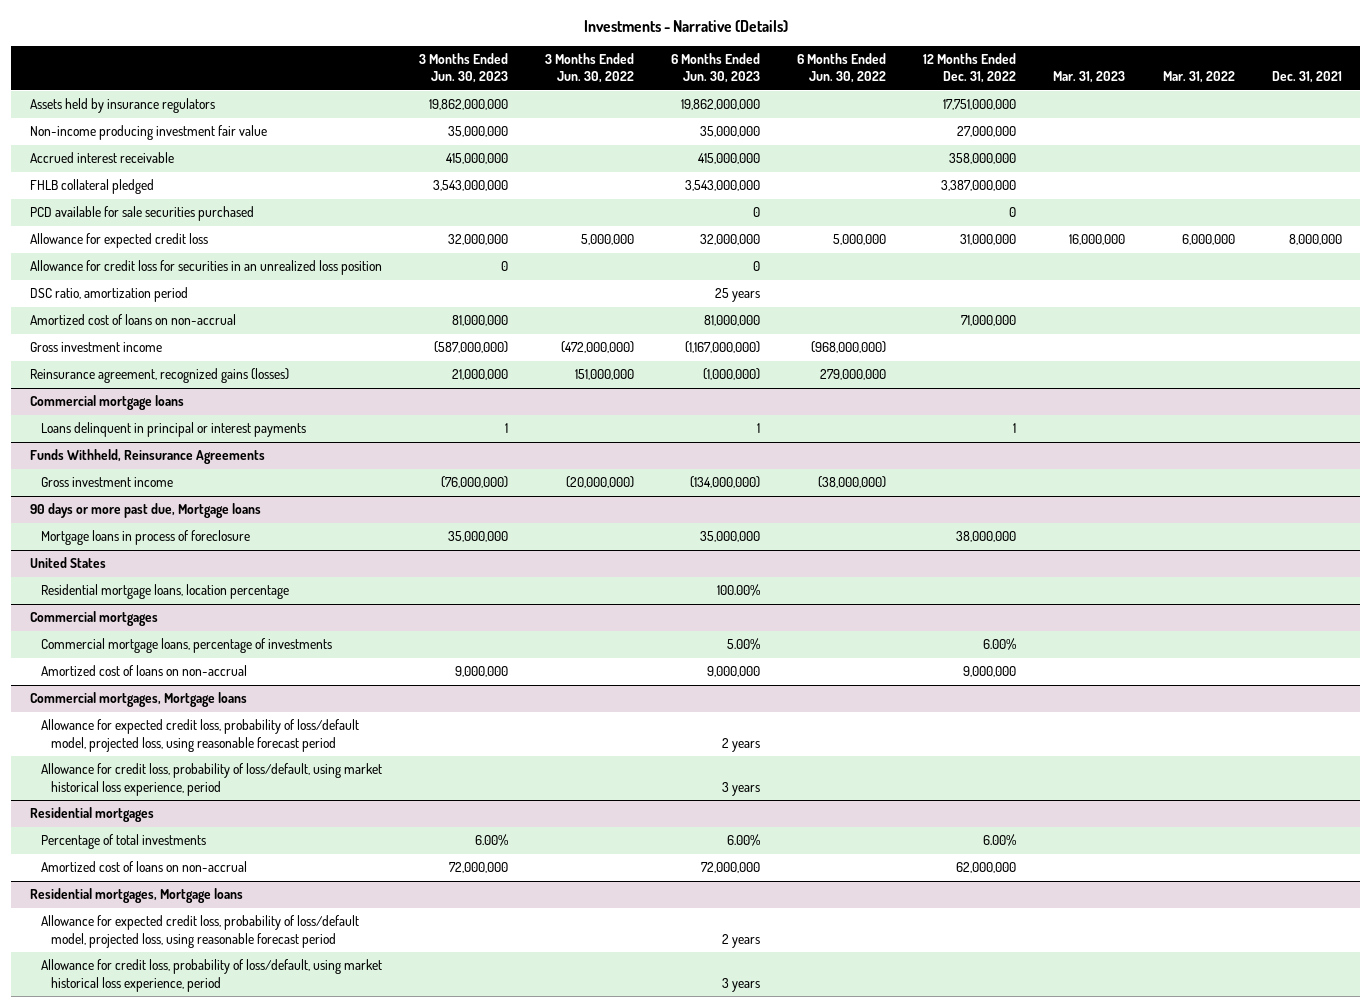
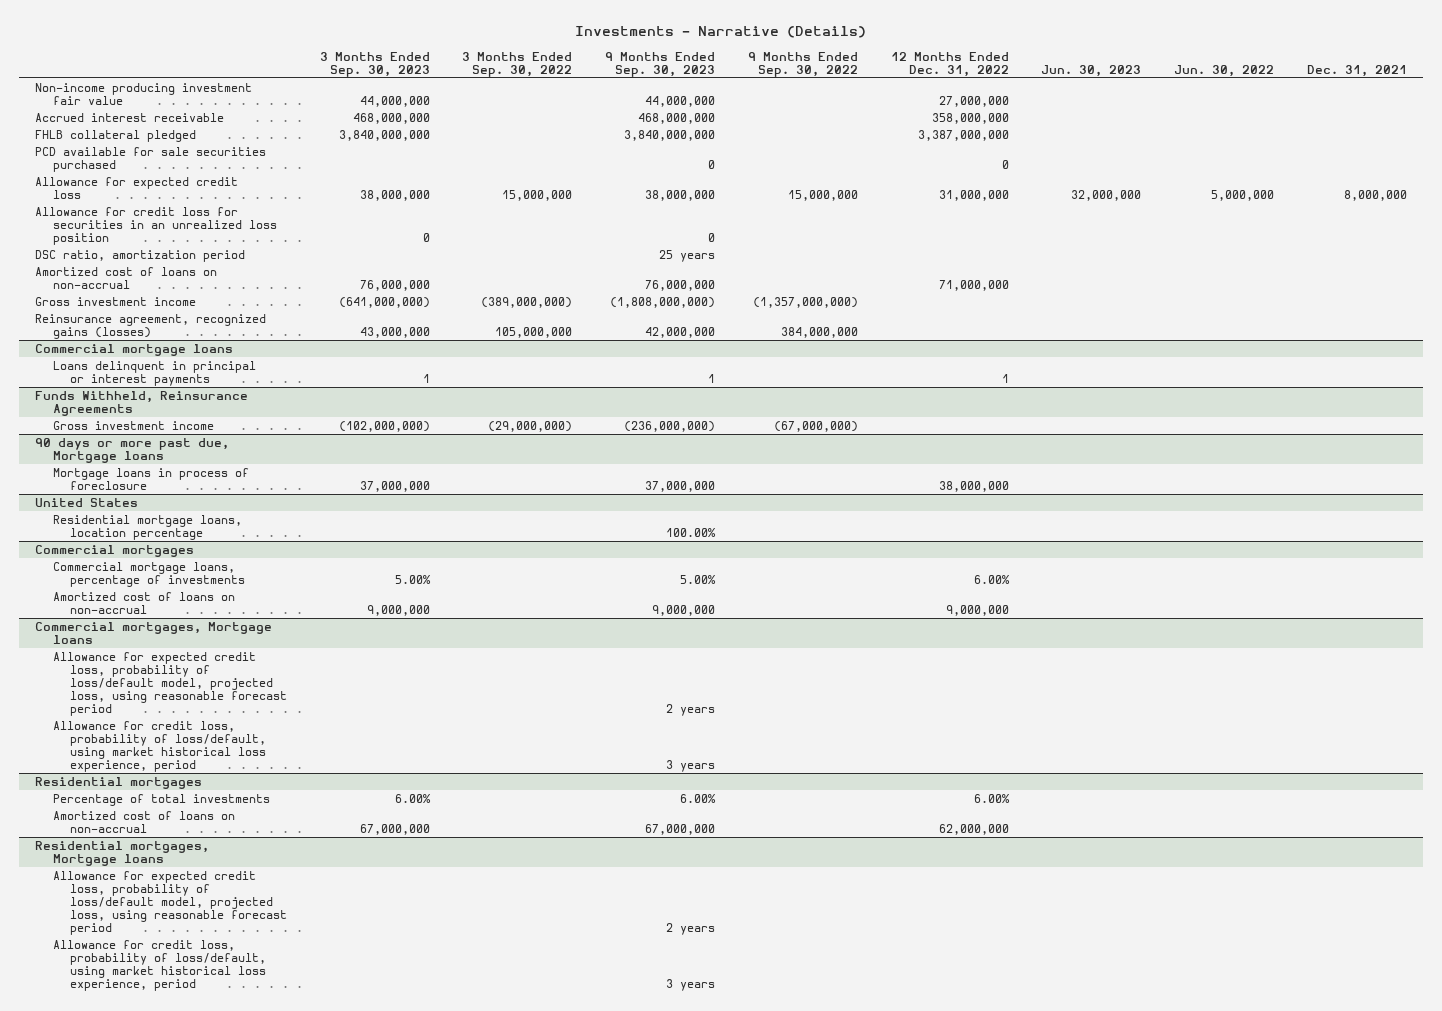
[418,52,508,84] 3 Months Ended Jun. 30, 2023 -> none
[544,52,634,84] 3 Months Ended Jun. 30, 2022 -> none
[671,52,761,84] 6 Months Ended Jun. 30, 2023 -> none
[797,52,887,84] 6 Months Ended Jun. 30, 2022 -> none
[1053,71,1126,84] Mar. 31, 2023 -> none
[1162,71,1235,84] Mar. 31, 2022 -> none
none -> [319,51,430,77] 3 Months Ended Sep. 30, 2023
none -> [462,51,573,77] 3 Months Ended Sep. 30, 2022
none -> [605,51,716,77] 9 Months Ended Sep. 30, 2023
none -> [747,51,858,77] 9 Months Ended Sep. 30, 2022
none -> [1041,64,1142,77] Jun. 30, 2023
none -> [1174,64,1275,77] Jun. 30, 2022
[29,98,215,114] Assets held by insurance regulators -> none

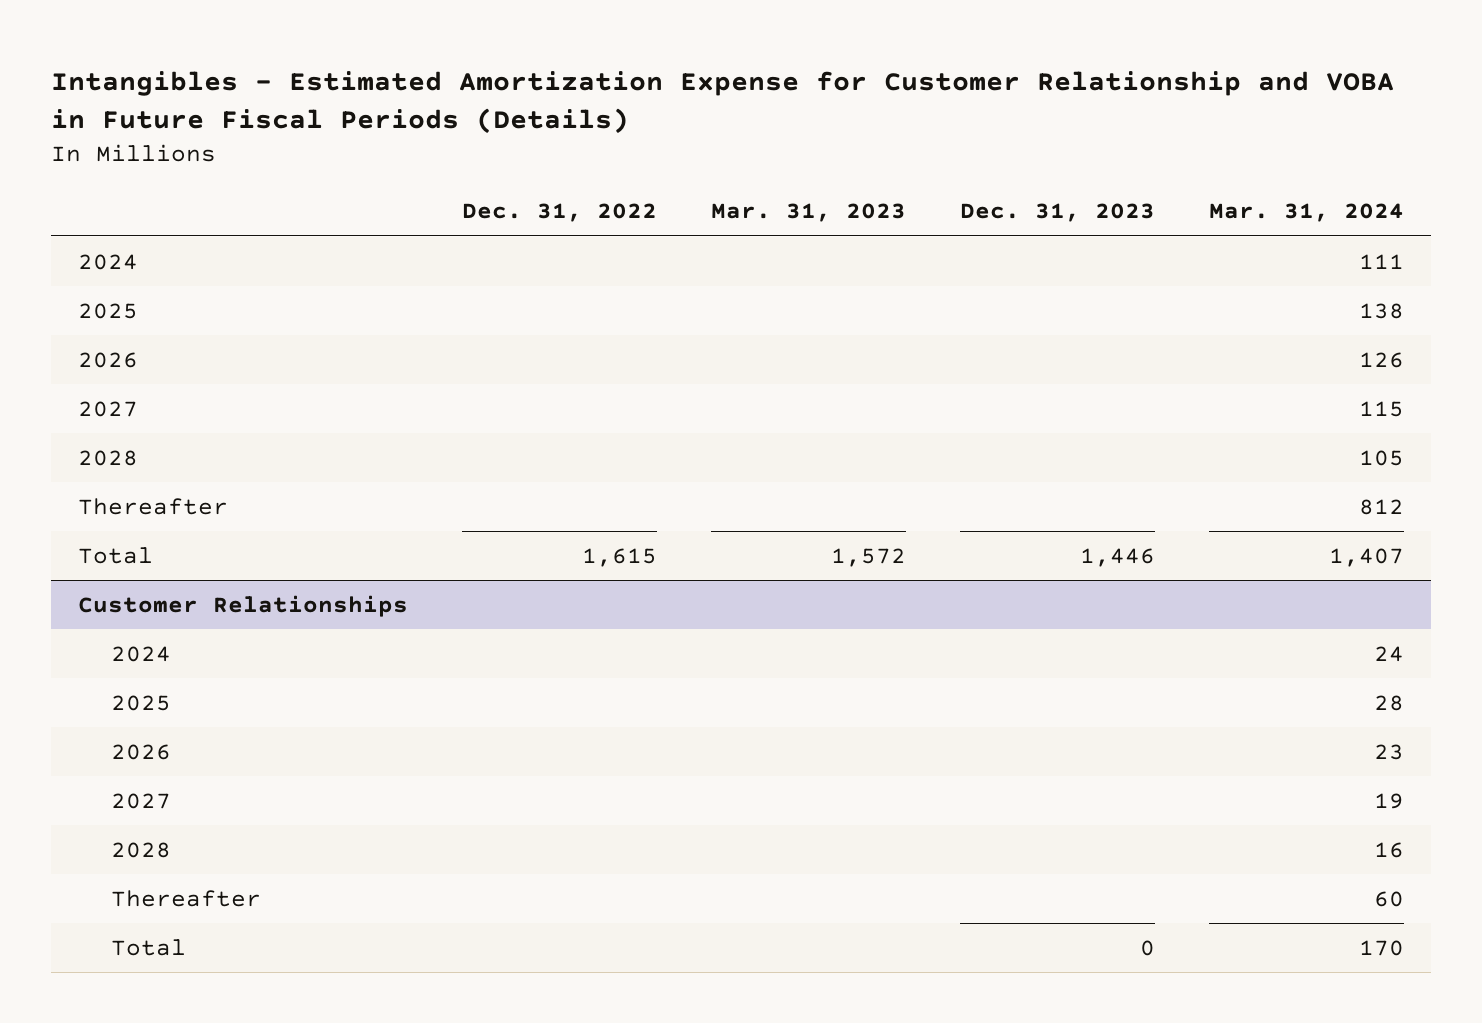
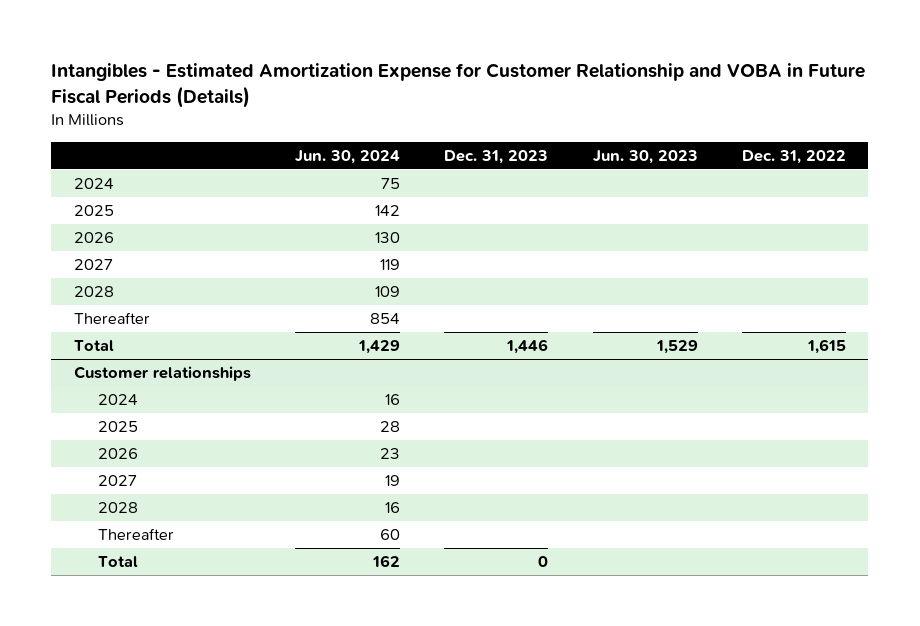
[711,203,907,223] Mar. 31, 2023 -> none
[1208,203,1404,223] Mar. 31, 2024 -> none
none -> [294,149,400,164] Jun. 30, 2024
none -> [592,149,698,164] Jun. 30, 2023
[78,594,409,617] Customer Relationships -> [73,366,251,382] Customer relationships

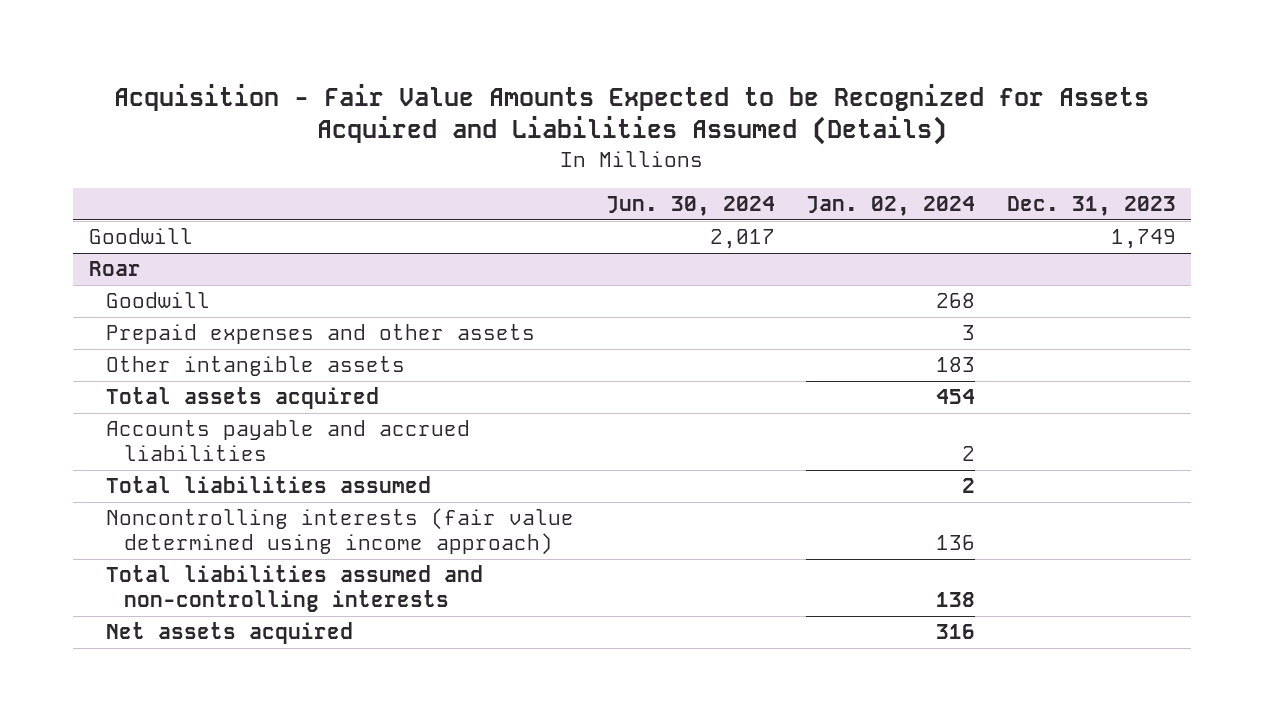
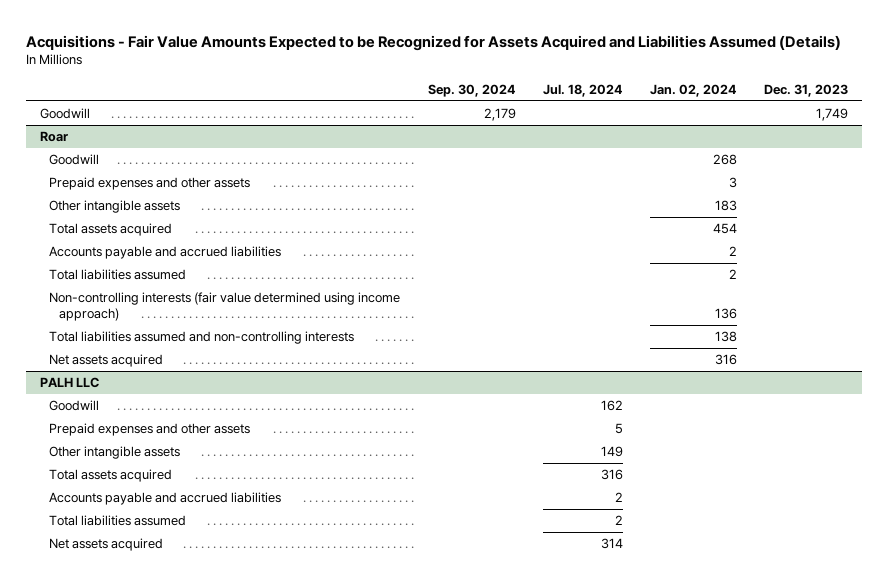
[114,83,1150,146] Acquisition - Fair Value Amounts Expected to be Recognized for Assets Acquired and Liabilities Assumed (Details) -> [26,34,842,51] Acquisitions - Fair Value Amounts Expected to be Recognized for Assets Acquired and Liabilities Assumed (Details)
[605,196,775,217] Jun. 30, 2024 -> none
none -> [427,83,516,97] Sep. 30, 2024
none -> [542,83,623,97] Jul. 18, 2024
[106,508,575,556] Noncontrolling interests (fair value determined using income approach) -> [49,292,401,321] Non-controlling interests (fair value determined using income approach)
none -> [39,377,99,389] PALH LLC
none -> [49,400,100,412] Goodwill
none -> [49,423,251,437] Prepaid expenses and other assets
none -> [49,446,181,460] Other intangible assets
none -> [49,469,173,483] Total assets acquired
none -> [49,492,282,506] Accounts payable and accrued liabilities
none -> [49,515,187,527] Total liabilities assumed
none -> [49,538,164,552] Net assets acquired

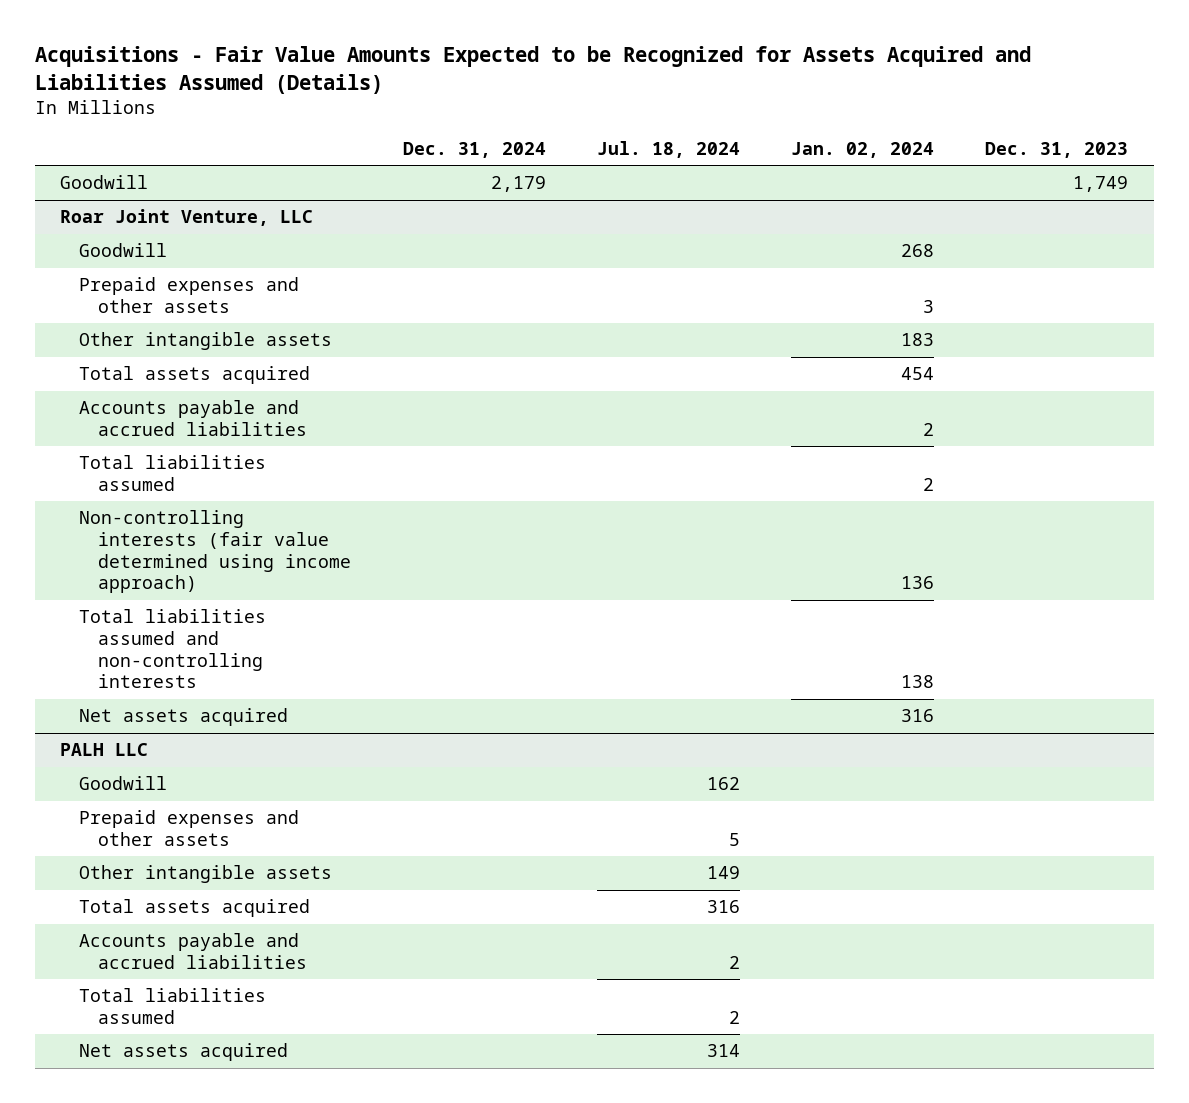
[427,83,516,97] Sep. 30, 2024 -> none
none -> [402,141,546,158] Dec. 31, 2024
[39,131,68,143] Roar -> [60,209,314,227] Roar Joint Venture, LLC

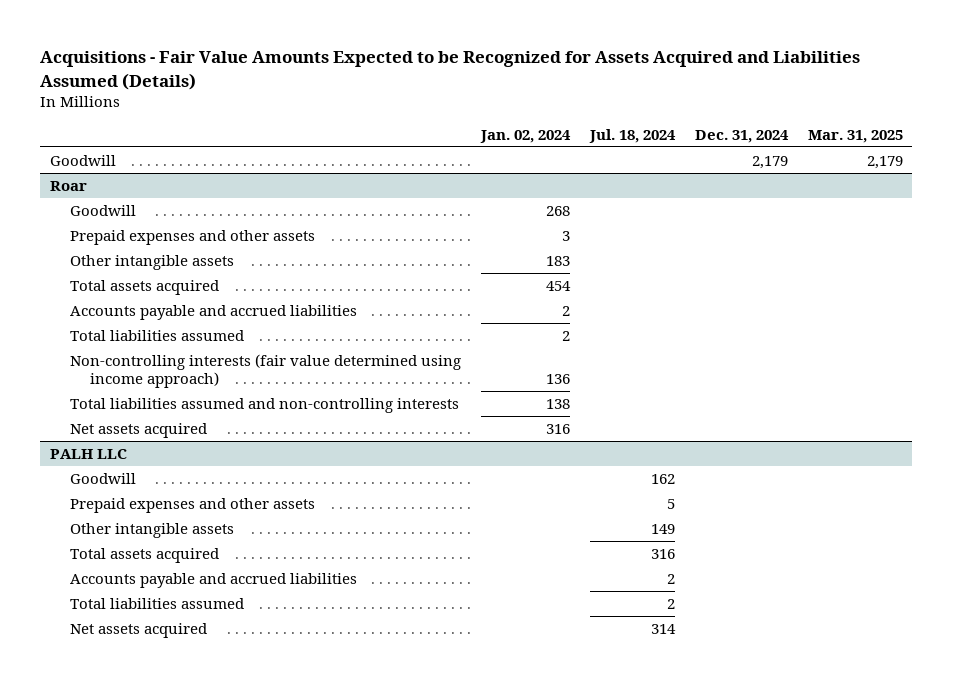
[985,141,1129,158] Dec. 31, 2023 -> none
none -> [807,129,903,143] Mar. 31, 2025
[60,209,314,227] Roar Joint Venture, LLC -> [50,180,88,191] Roar

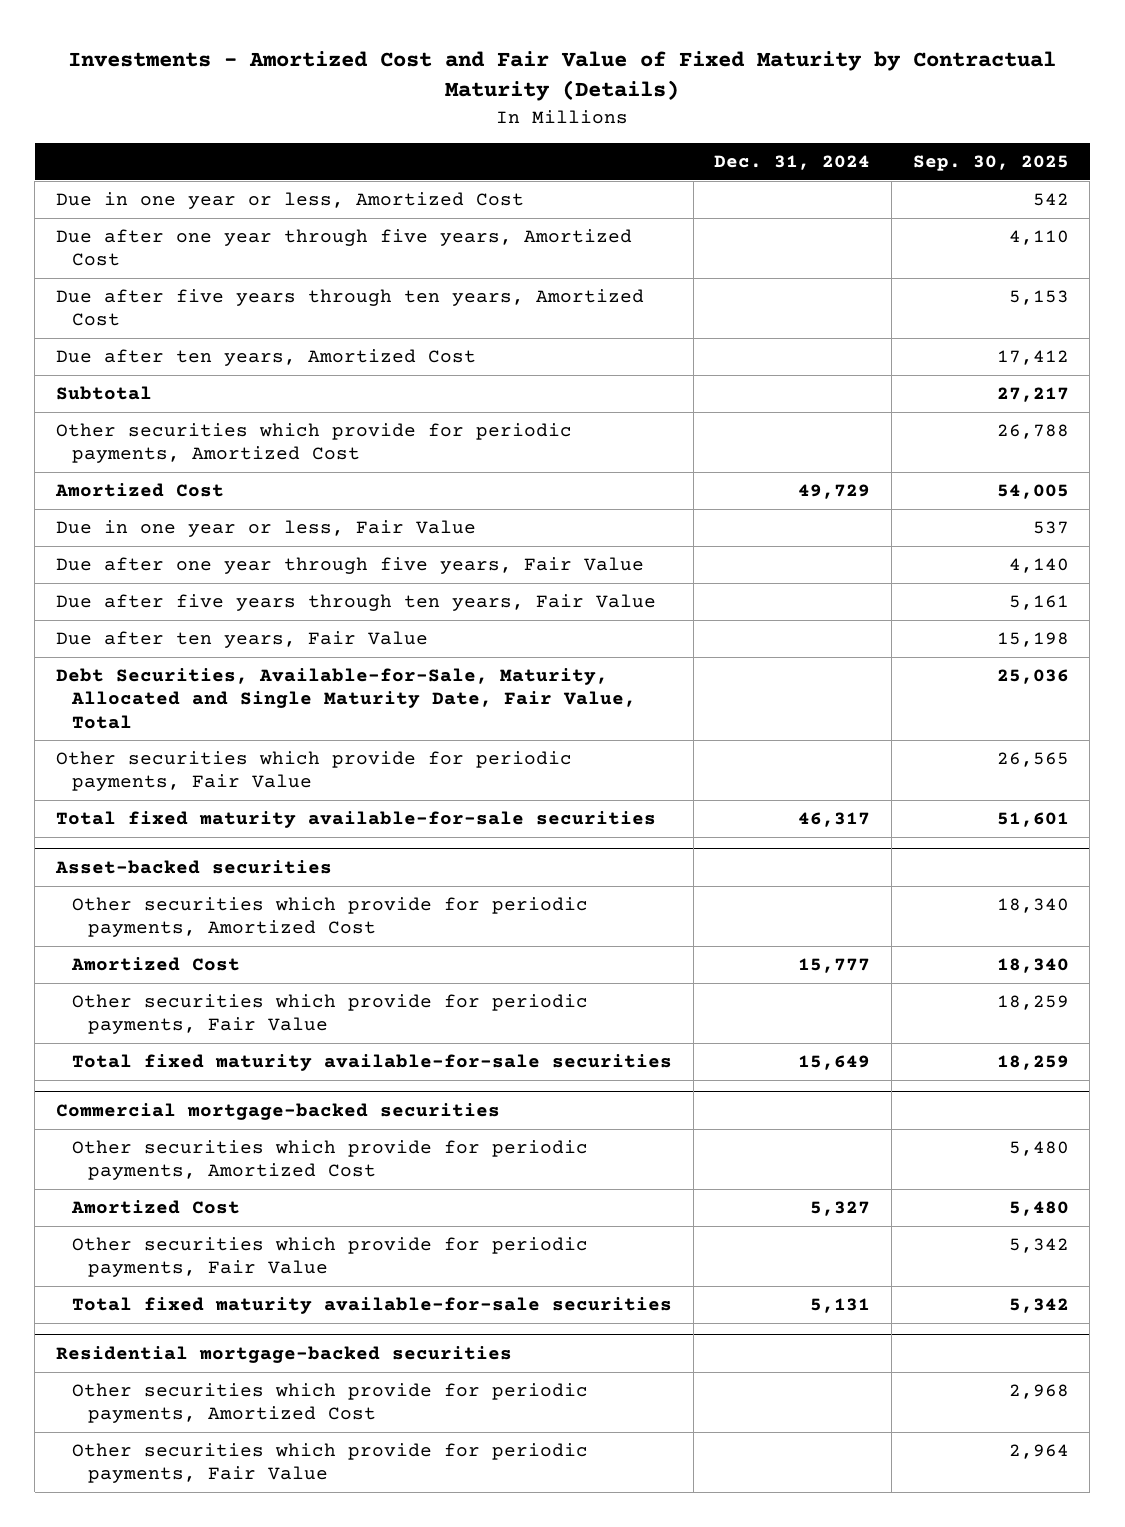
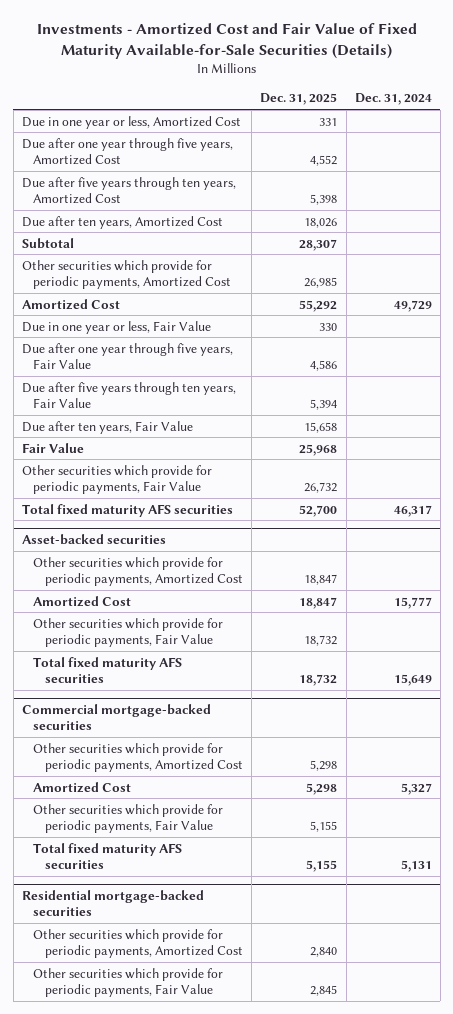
[68,50,1057,102] Investments - Amortized Cost and Fair Value of Fixed Maturity by Contractual Maturity (Details) -> [36,23,417,60] Investments - Amortized Cost and Fair Value of Fixed Maturity Available-for-Sale Securities (Details)
[912,154,1069,171] Sep. 30, 2025 -> none
none -> [260,93,338,106] Dec. 31, 2025
[56,668,637,729] Debt Securities, Available-for-Sale, Maturity, Allocated and Single Maturity Date, Fair Value, Total -> [21,442,84,453] Fair Value
[56,811,657,829] Total fixed maturity available-for-sale securities -> [21,503,233,517] Total fixed maturity AFS securities
[72,1054,673,1072] Total fixed maturity available-for-sale securities -> [33,656,183,684] Total fixed maturity AFS securities
[72,1297,673,1315] Total fixed maturity available-for-sale securities -> [33,842,183,870] Total fixed maturity AFS securities

